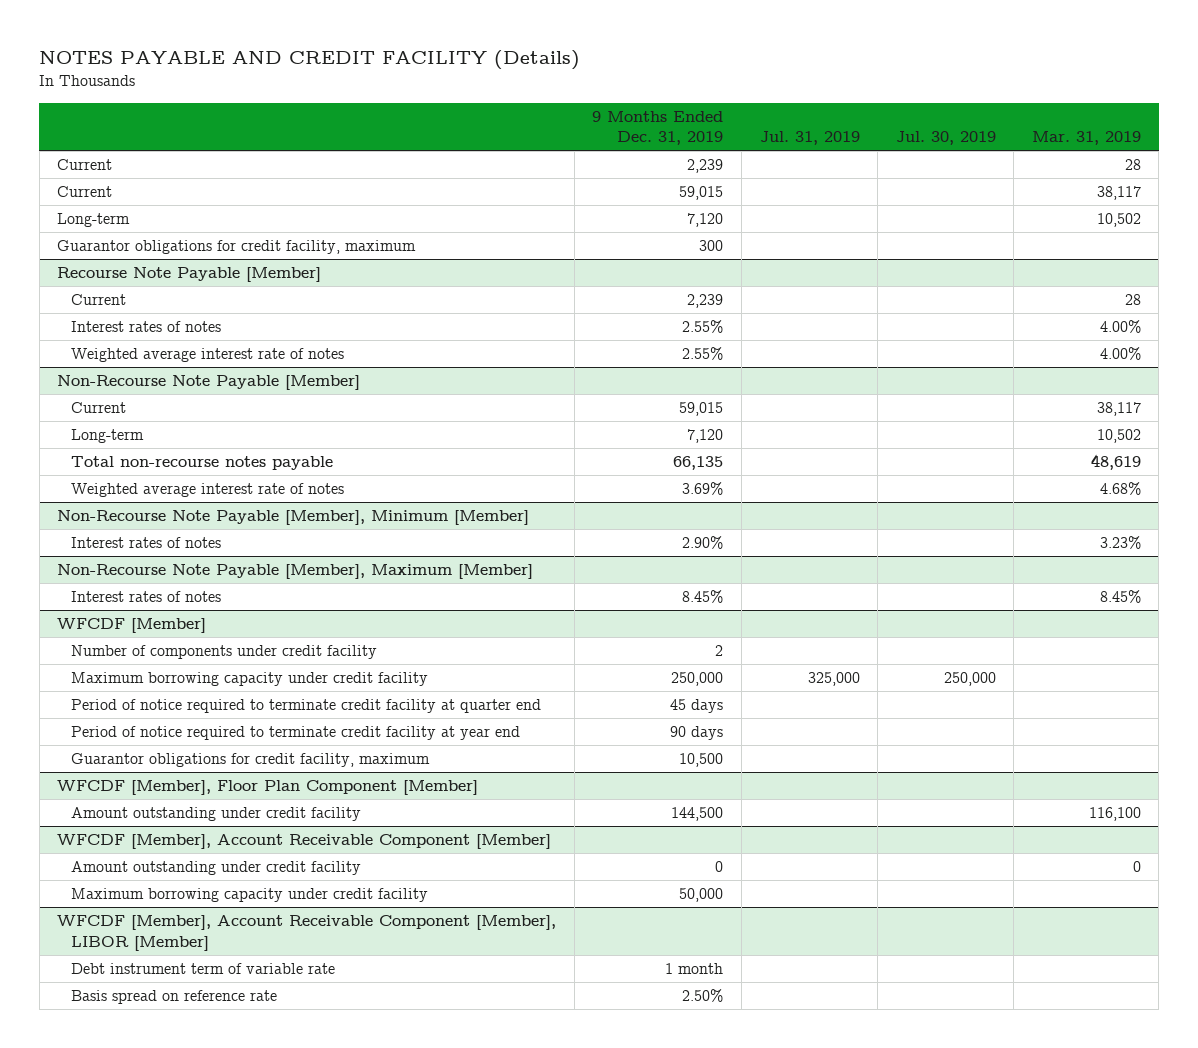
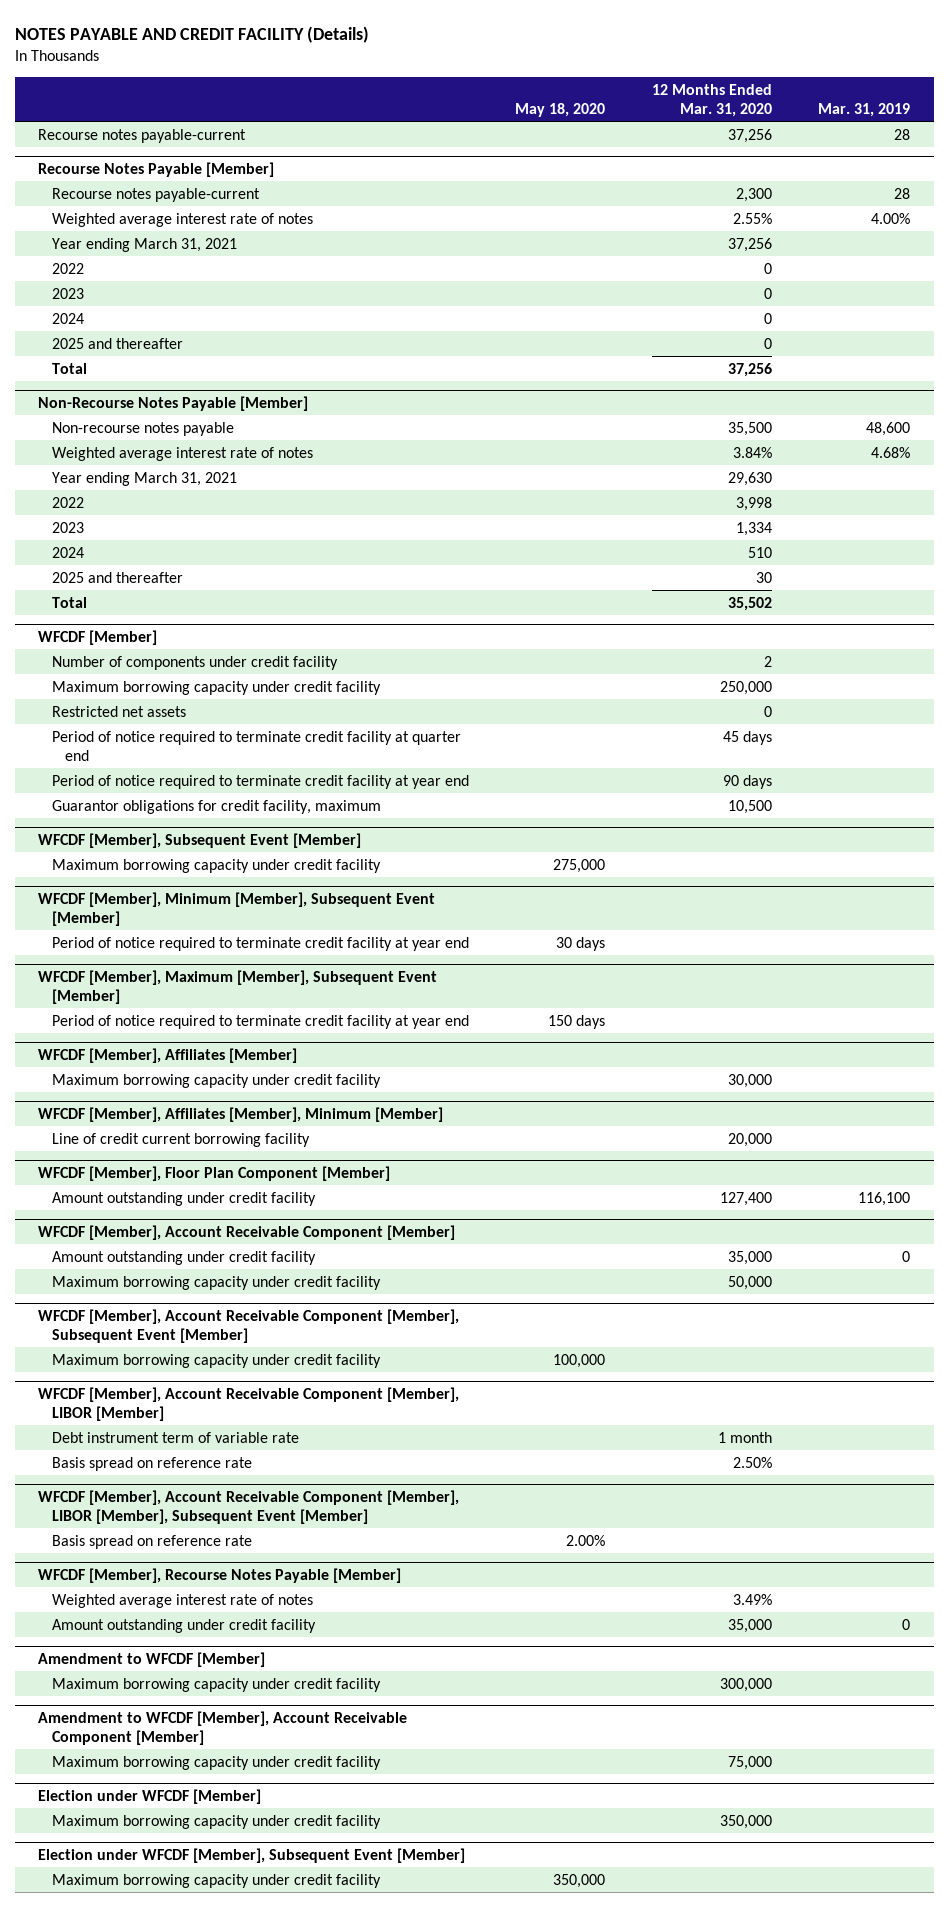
[592,110,724,146] 9 Months Ended Dec. 31, 2019 -> none
[759,131,860,146] Jul. 31, 2019 -> none
[895,131,996,146] Jul. 30, 2019 -> none
none -> [515,102,606,117] May 18, 2020
none -> [651,83,772,117] 12 Months Ended Mar. 31, 2020
[57,186,113,198] Current -> none
[57,213,131,228] Long-term -> none
[57,240,417,255] Guarantor obligations for credit facility, maximum -> none
[70,321,221,333] Interest rates of notes -> none
[57,159,113,171] Current -> [38,128,247,143] Recourse notes payable-current
[57,267,322,283] Recourse Note Payable [Member] -> [38,162,275,178] Recourse Notes Payable [Member]
[70,294,126,306] Current -> [51,187,260,202] Recourse notes payable-current
[70,402,126,414] Current -> none
[70,429,144,444] Long-term -> none
none -> [51,237,237,252] Year ending March 31, 2021
none -> [51,262,84,274] 2022
none -> [51,287,84,299] 2023
none -> [51,312,84,324] 2024
none -> [51,337,183,349] 2025 and thereafter
none -> [51,362,87,374] Total
[57,375,361,391] Non-Recourse Note Payable [Member] -> [38,396,309,412] Non-Recourse Notes Payable [Member]
[70,456,333,471] Total non-recourse notes payable -> [51,421,234,436] Non-recourse notes payable
[1090,454,1141,471] 48,619 -> [866,421,911,436] 48,600
[57,510,530,526] Non-Recourse Note Payable [Member], Minimum [Member] -> none
[70,537,221,549] Interest rates of notes -> none
[57,564,534,580] Non-Recourse Note Payable [Member], Maximum [Member] -> none
[70,591,221,603] Interest rates of notes -> none
none -> [51,471,237,486] Year ending March 31, 2021
none -> [51,496,84,508] 2022
none -> [51,521,84,533] 2023
none -> [51,546,84,558] 2024
none -> [51,571,183,583] 2025 and thereafter
none -> [51,596,87,608] Total
none -> [51,705,186,717] Restricted net assets
none -> [38,833,362,849] WFCDF [Member], Subsequent Event [Member]
none -> [51,858,381,873] Maximum borrowing capacity under credit facility
none -> [38,892,436,927] WFCDF [Member], Minimum [Member], Subsequent Event [Member]
none -> [51,936,469,951] Period of notice required to terminate credit facility at year end
none -> [38,970,438,1005] WFCDF [Member], Maximum [Member], Subsequent Event [Member]
none -> [51,1014,469,1029] Period of notice required to terminate credit facility at year end
none -> [38,1048,298,1064] WFCDF [Member], Affiliates [Member]
none -> [51,1073,381,1088] Maximum borrowing capacity under credit facility
none -> [38,1107,444,1123] WFCDF [Member], Affiliates [Member], Minimum [Member]
none -> [51,1132,310,1147] Line of credit current borrowing facility
none -> [38,1309,460,1344] WFCDF [Member], Account Receivable Component [Member], Subsequent Event [Member]
none -> [51,1353,381,1368] Maximum borrowing capacity under credit facility
none -> [38,1490,460,1525] WFCDF [Member], Account Receivable Component [Member], LIBOR [Member], Subsequent Event [Member]
none -> [51,1534,252,1549] Basis spread on reference rate
none -> [38,1568,402,1584] WFCDF [Member], Recourse Notes Payable [Member]
none -> [51,1593,313,1608] Weighted average interest rate of notes
none -> [51,1618,316,1633] Amount outstanding under credit facility
none -> [38,1652,266,1668] Amendment to WFCDF [Member]
none -> [51,1677,381,1692] Maximum borrowing capacity under credit facility
none -> [38,1711,408,1746] Amendment to WFCDF [Member], Account Receivable Component [Member]
none -> [51,1755,381,1770] Maximum borrowing capacity under credit facility
none -> [38,1789,262,1805] Election under WFCDF [Member]
none -> [51,1814,381,1829] Maximum borrowing capacity under credit facility
none -> [38,1848,466,1864] Election under WFCDF [Member], Subsequent Event [Member]
none -> [51,1873,381,1888] Maximum borrowing capacity under credit facility

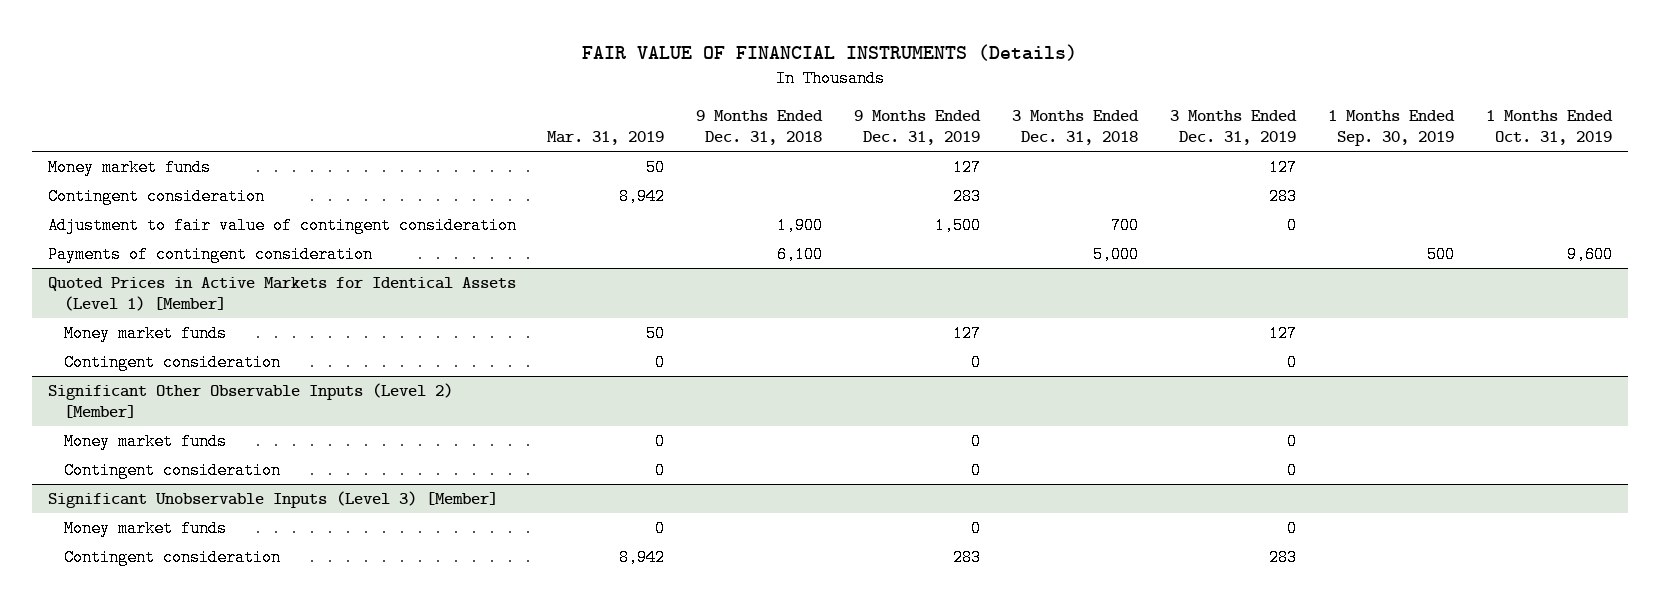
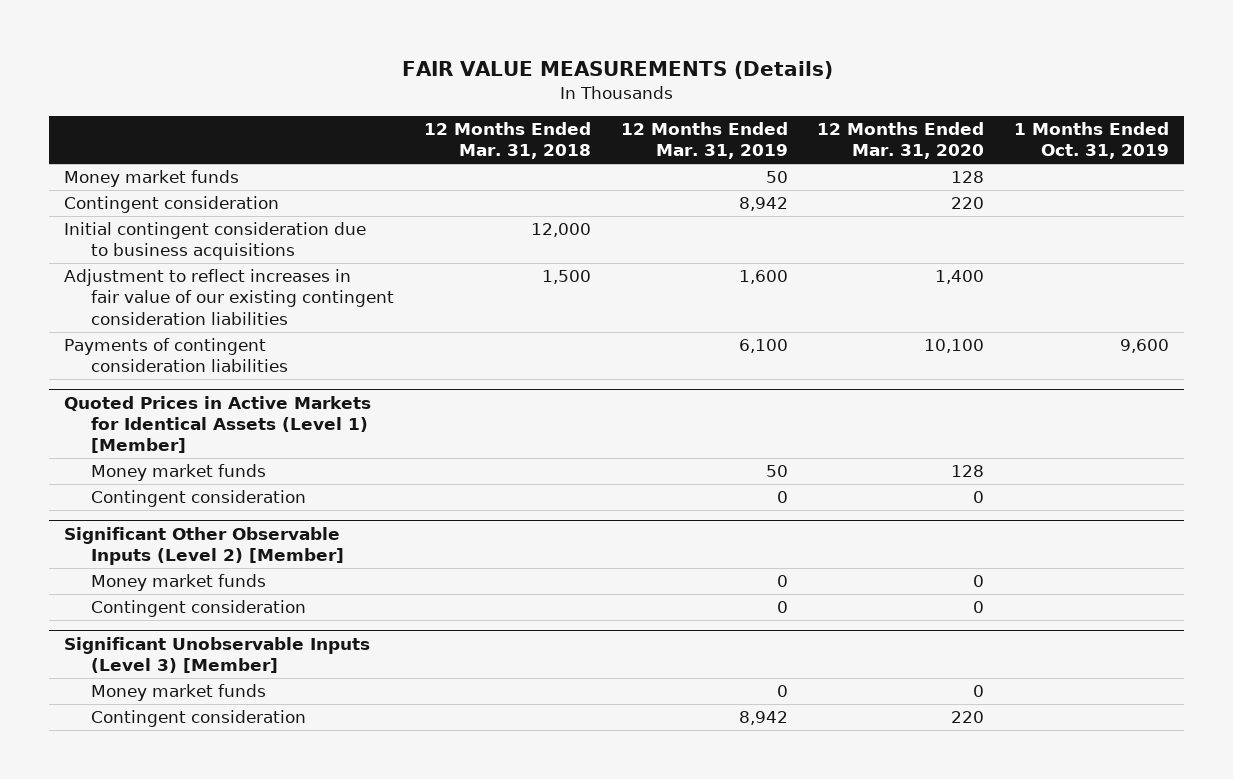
[581,44,1077,62] FAIR VALUE OF FINANCIAL INSTRUMENTS (Details) -> [401,60,833,79] FAIR VALUE MEASUREMENTS (Details)
[547,131,665,146] Mar. 31, 2019 -> none
[696,109,824,146] 9 Months Ended Dec. 31, 2018 -> none
[854,109,982,146] 9 Months Ended Dec. 31, 2019 -> none
[1012,109,1140,146] 3 Months Ended Dec. 31, 2018 -> none
[1170,109,1298,146] 3 Months Ended Dec. 31, 2019 -> none
[1328,109,1456,147] 1 Months Ended Sep. 30, 2019 -> none
none -> [423,122,591,160] 12 Months Ended Mar. 31, 2018
none -> [620,122,788,160] 12 Months Ended Mar. 31, 2019
none -> [817,122,985,160] 12 Months Ended Mar. 31, 2020
none -> [64,222,367,261] Initial contingent consideration due to business acquisitions
[47,216,517,234] Adjustment to fair value of contingent consideration -> [64,269,395,325] Adjustment to reflect increases in fair value of our existing contingent consideration liabilities
[47,245,373,263] Payments of contingent consideration -> [64,338,289,373] Payments of contingent consideration liabilities

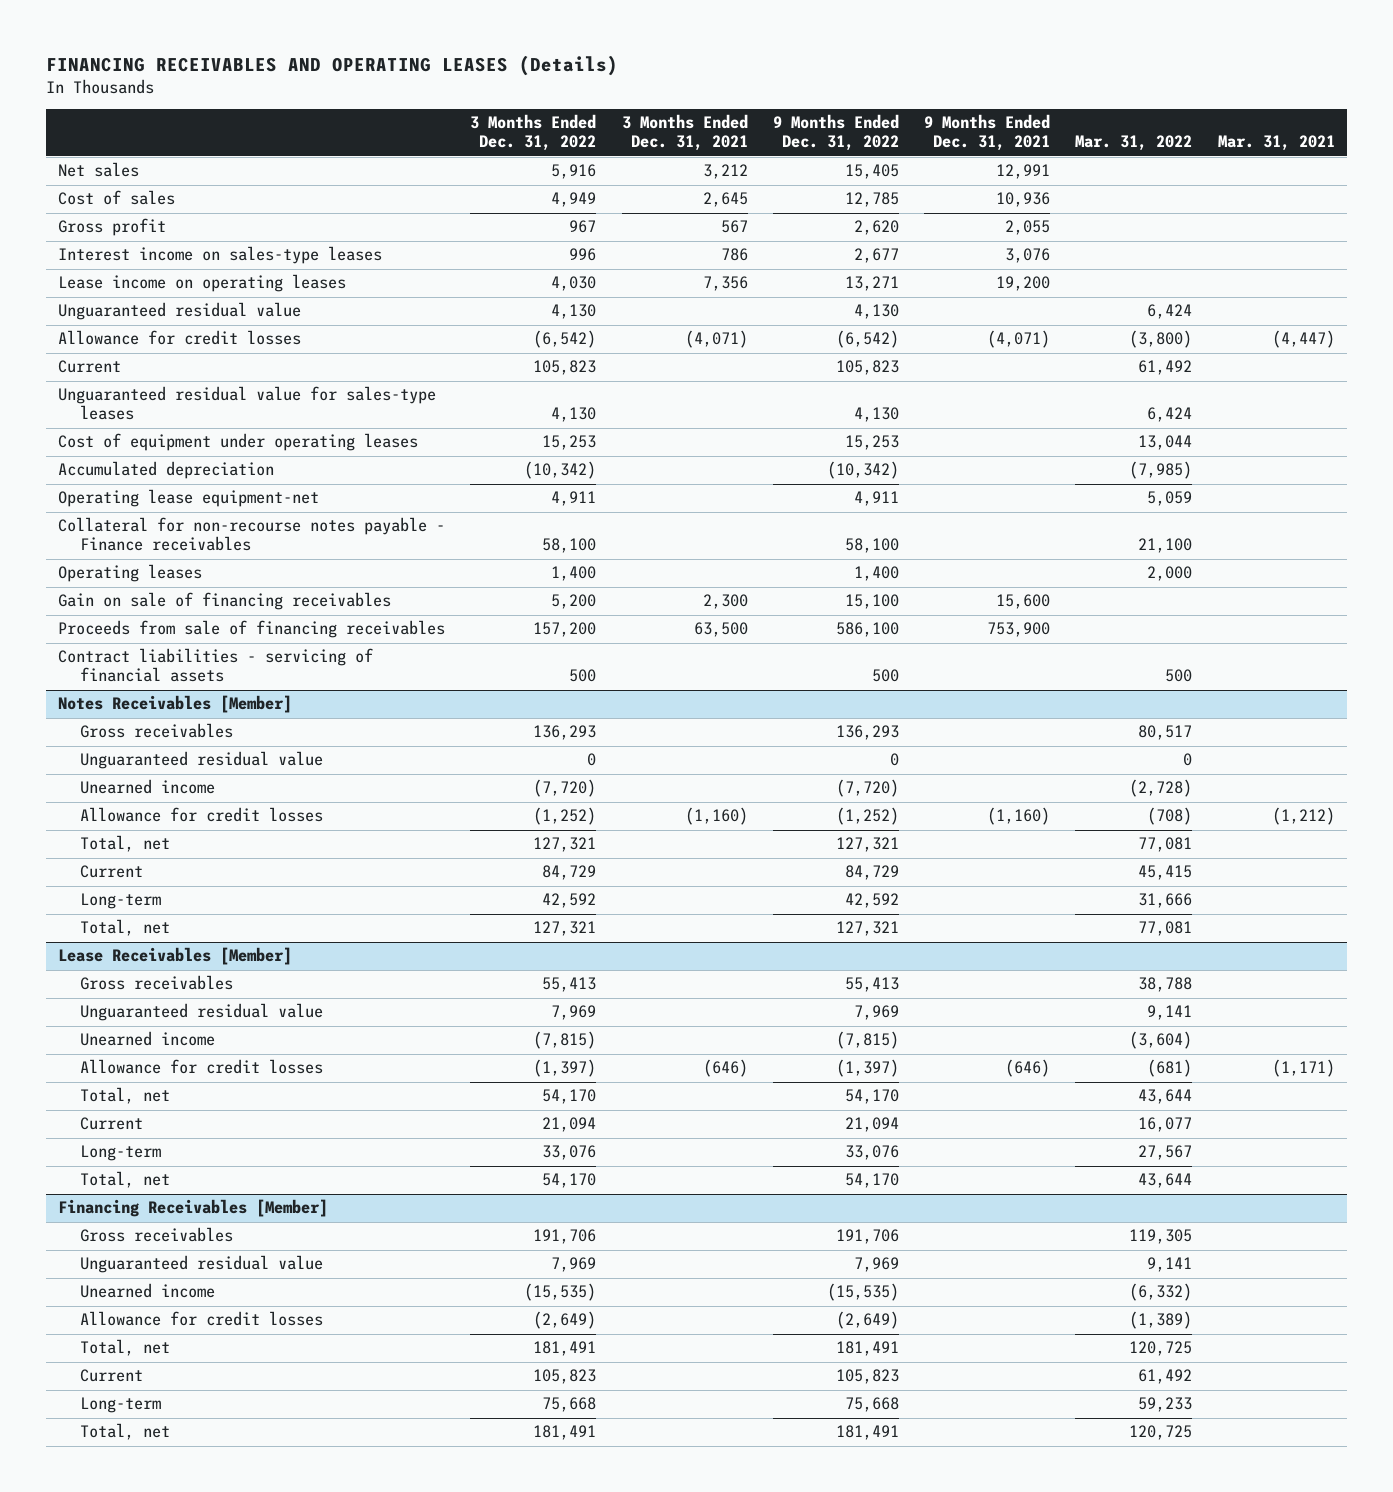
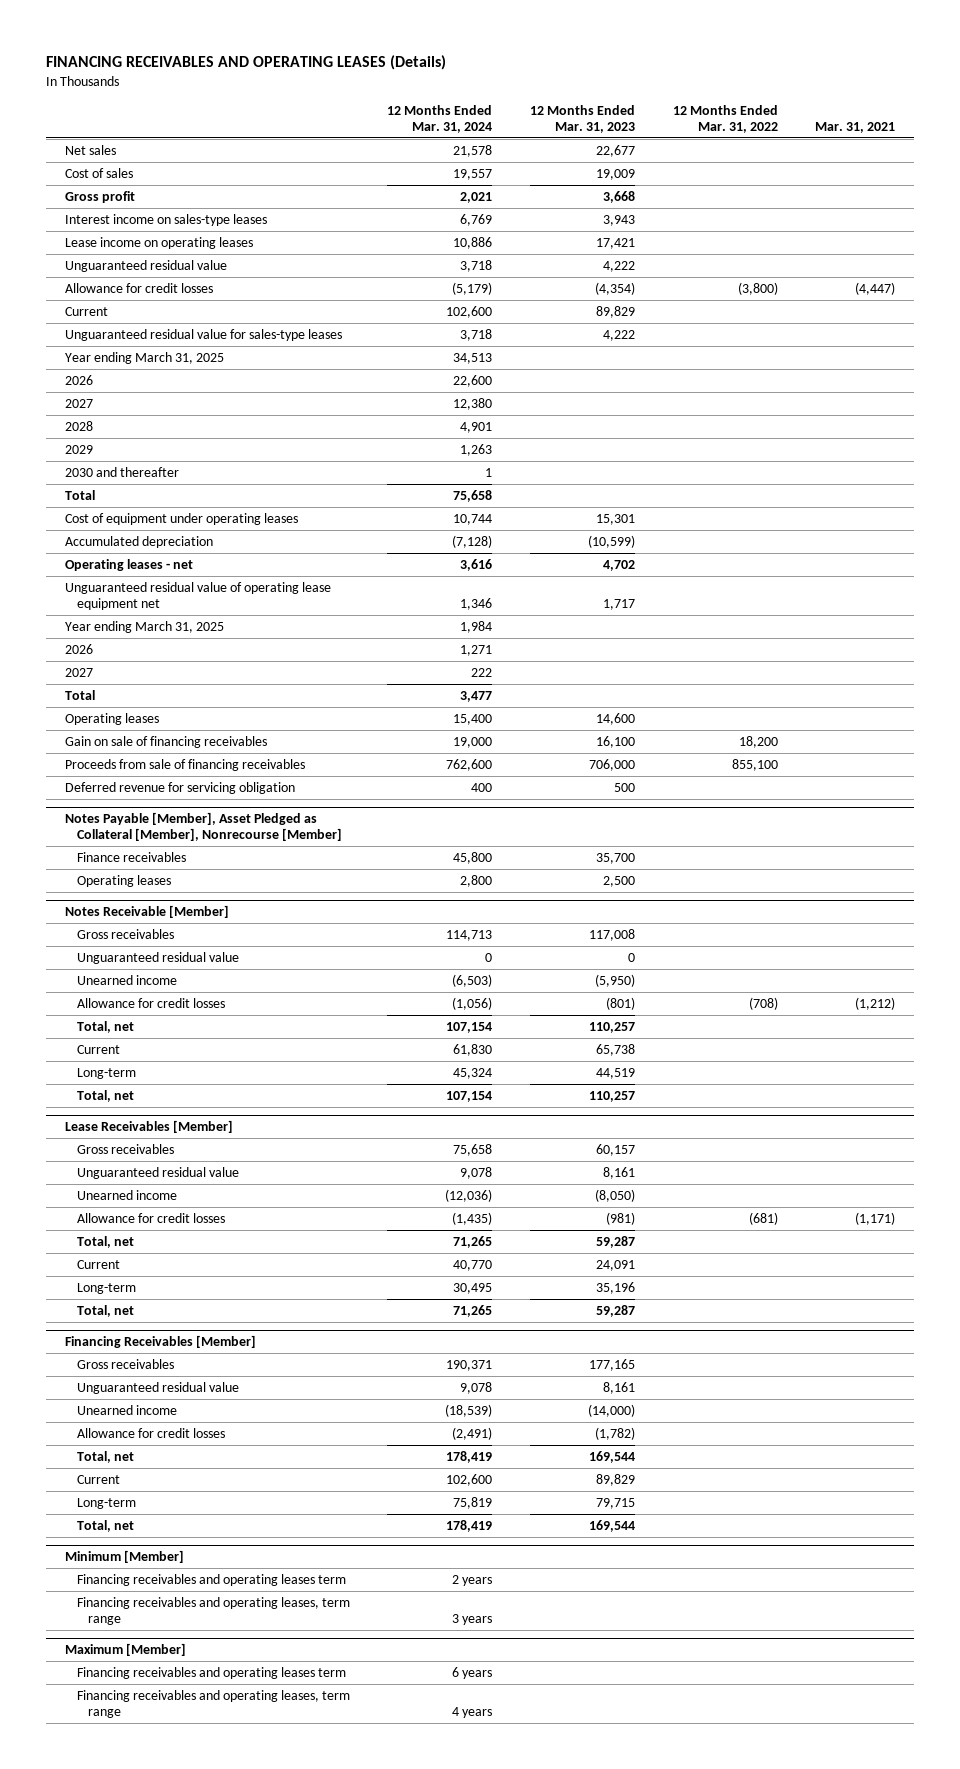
[470,114,597,152] 3 Months Ended Dec. 31, 2022 -> none
[621,114,748,152] 3 Months Ended Dec. 31, 2021 -> none
[772,114,899,152] 9 Months Ended Dec. 31, 2022 -> none
[924,114,1051,152] 9 Months Ended Dec. 31, 2021 -> none
[1075,135,1193,152] Mar. 31, 2022 -> none
none -> [387,104,493,133] 12 Months Ended Mar. 31, 2024
none -> [529,104,635,133] 12 Months Ended Mar. 31, 2023
none -> [672,104,778,133] 12 Months Ended Mar. 31, 2022
none -> [64,351,224,364] Year ending March 31, 2025
none -> [64,374,93,385] 2026
none -> [64,398,93,408] 2027
none -> [64,420,93,431] 2028
none -> [64,444,93,454] 2029
none -> [64,466,179,477] 2030 and thereafter
none -> [64,489,95,500] Total
[58,517,446,552] Collateral for non-recourse notes payable - Finance receivables -> none
[58,489,320,508] Operating lease equipment-net -> [64,558,193,571] Operating leases - net
none -> [64,581,331,610] Unguaranteed residual value of operating lease equipment net
none -> [64,620,224,633] Year ending March 31, 2025
none -> [64,643,93,654] 2026
none -> [64,667,93,677] 2027
none -> [64,689,95,700] Total
[58,648,374,683] Contract liabilities - servicing of financial assets -> none
none -> [64,781,295,794] Deferred revenue for servicing obligation
none -> [64,811,342,841] Notes Payable [Member], Asset Pledged as Collateral [Member], Nonrecourse [Member]
none -> [76,851,186,862] Finance receivables
none -> [76,874,171,887] Operating leases
[58,695,293,714] Notes Receivables [Member] -> [64,904,229,918] Notes Receivable [Member]
none -> [64,1549,184,1563] Minimum [Member]
none -> [76,1573,346,1586] Financing receivables and operating leases term
none -> [76,1596,350,1625] Financing receivables and operating leases, term range
none -> [64,1642,186,1656] Maximum [Member]
none -> [76,1666,346,1679] Financing receivables and operating leases term
none -> [76,1689,350,1718] Financing receivables and operating leases, term range

